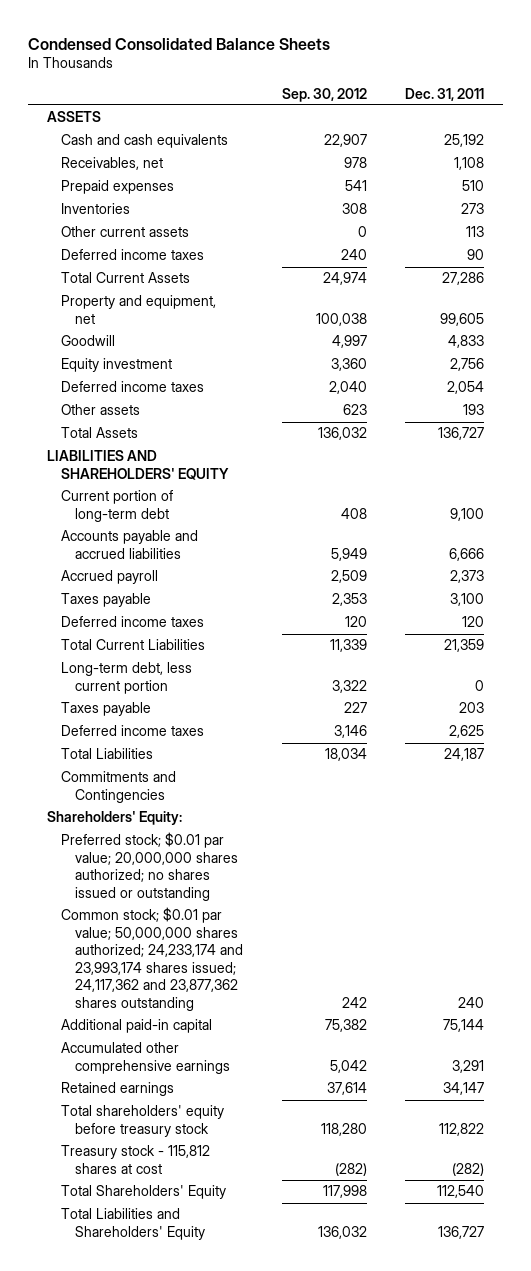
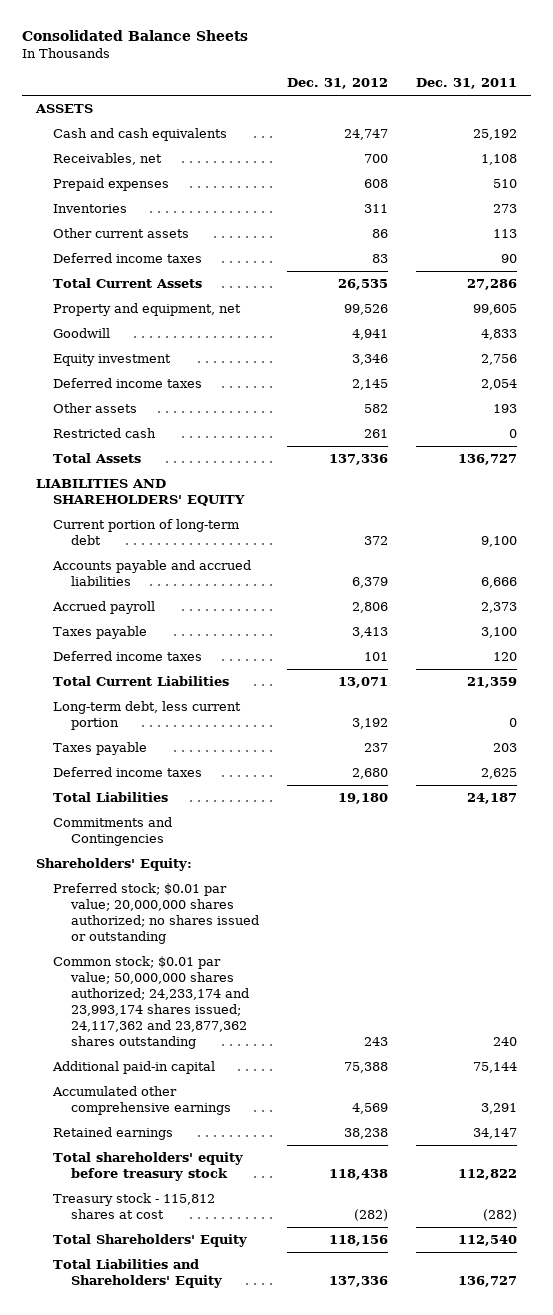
[28,37,331,50] Condensed Consolidated Balance Sheets -> [21,29,248,41] Consolidated Balance Sheets
[281,87,367,102] Sep. 30, 2012 -> none
none -> [287,78,389,90] Dec. 31, 2012
none -> [53,428,157,439] Restricted cash

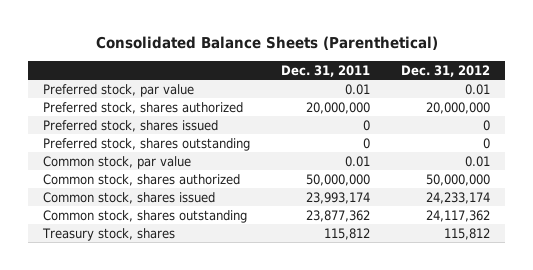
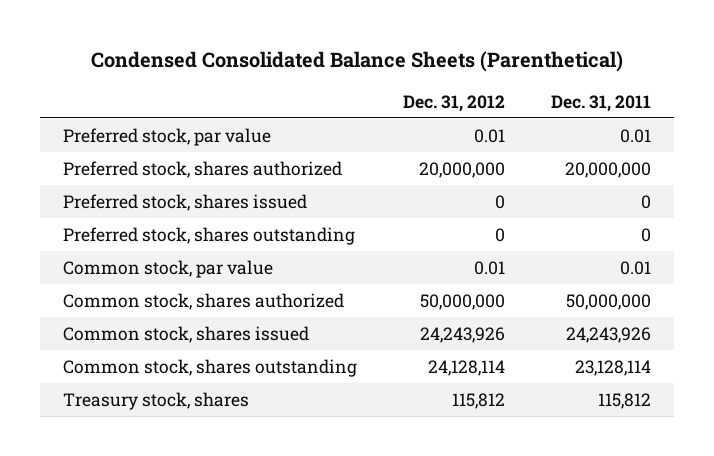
[95,36,438,51] Consolidated Balance Sheets (Parenthetical) -> [91,51,624,73] Condensed Consolidated Balance Sheets (Parenthetical)
[306,191,371,204] 23,993,174 -> [566,326,652,343] 24,243,926
[425,191,490,204] 24,233,174 -> [420,326,506,343] 24,243,926
[306,209,371,222] 23,877,362 -> [575,359,652,376] 23,128,114
[425,209,490,222] 24,117,362 -> [428,359,506,376] 24,128,114

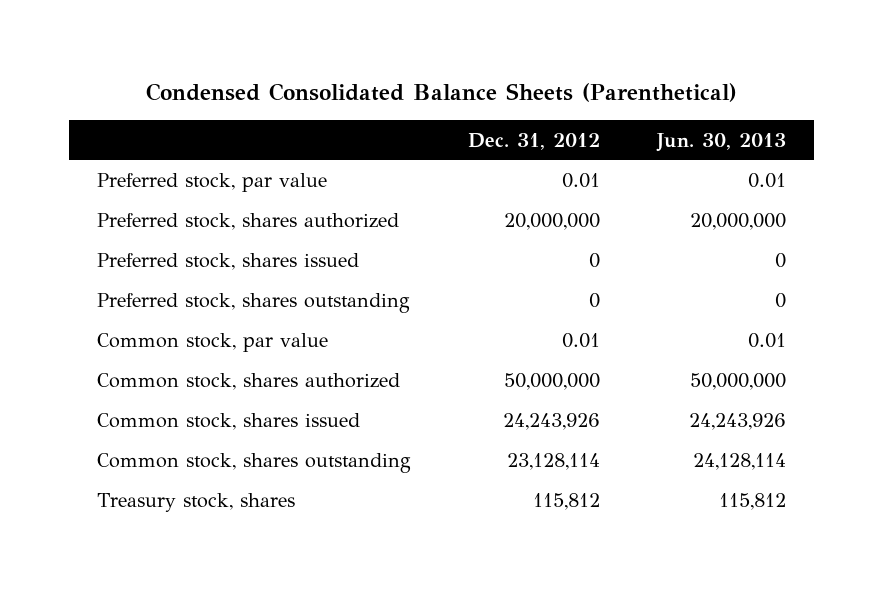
[551,94,652,112] Dec. 31, 2011 -> none
none -> [655,132,786,152] Jun. 30, 2013
[428,359,506,376] 24,128,114 -> [506,452,600,470] 23,128,114

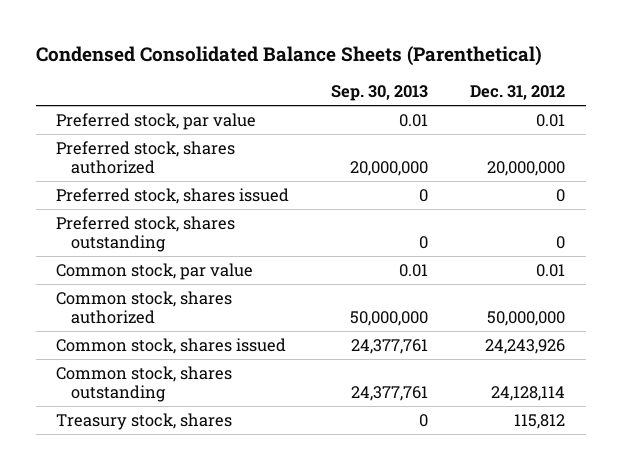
[655,132,786,152] Jun. 30, 2013 -> none
none -> [331,85,429,102] Sep. 30, 2013
[506,452,600,470] 23,128,114 -> [490,386,565,402] 24,128,114

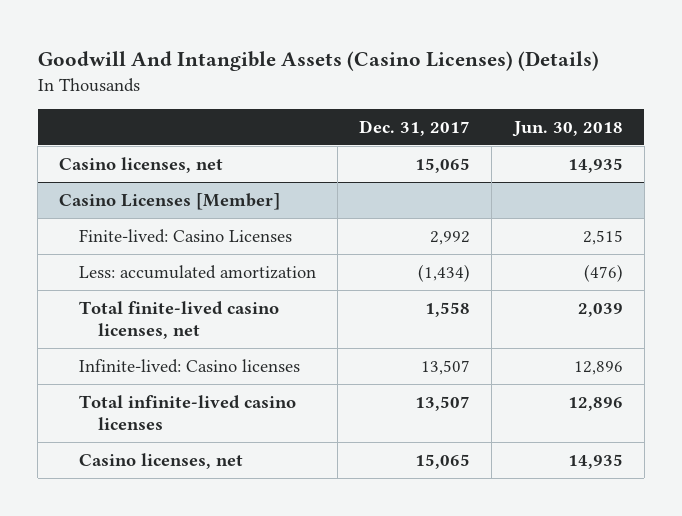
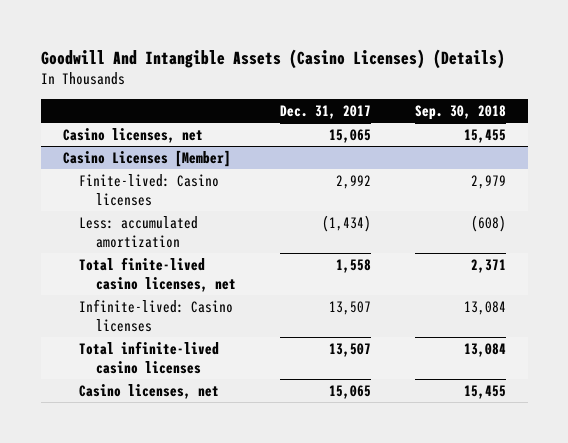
[511,120,623,137] Jun. 30, 2018 -> none
none -> [414,105,506,121] Sep. 30, 2018
[78,228,292,243] Finite-lived: Casino Licenses -> [79,173,220,206] Finite-lived: Casino licenses

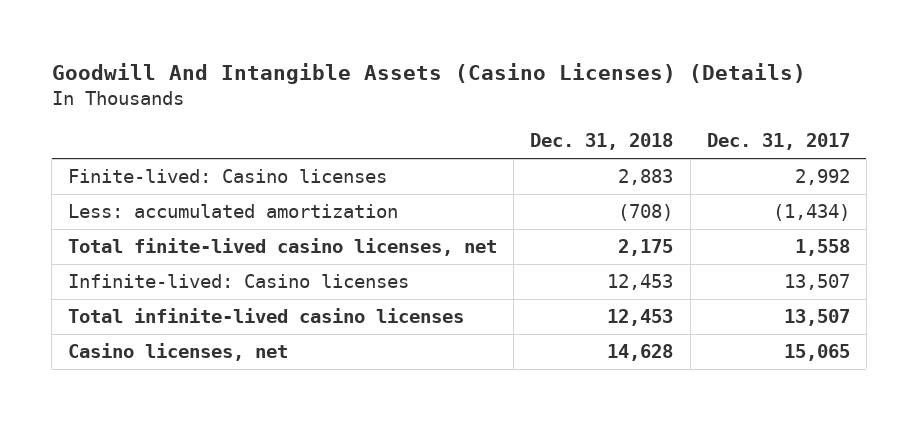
[414,105,506,121] Sep. 30, 2018 -> none
none -> [530,133,674,151] Dec. 31, 2018
[62,127,203,143] Casino licenses, net -> none
[62,149,231,167] Casino Licenses [Member] -> none

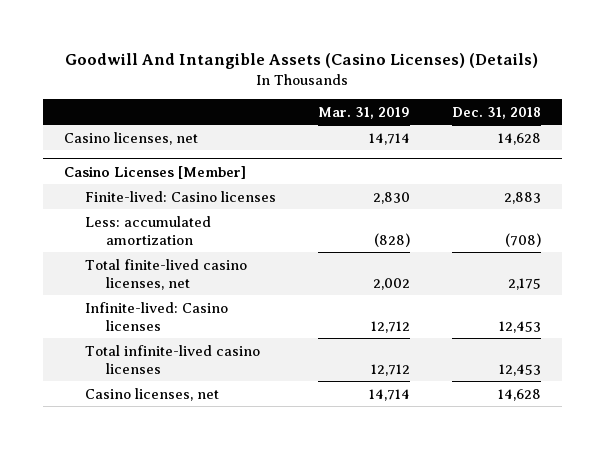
[706,133,850,151] Dec. 31, 2017 -> none
none -> [317,106,410,119] Mar. 31, 2019
none -> [64,131,199,145] Casino licenses, net
none -> [64,165,247,179] Casino Licenses [Member]

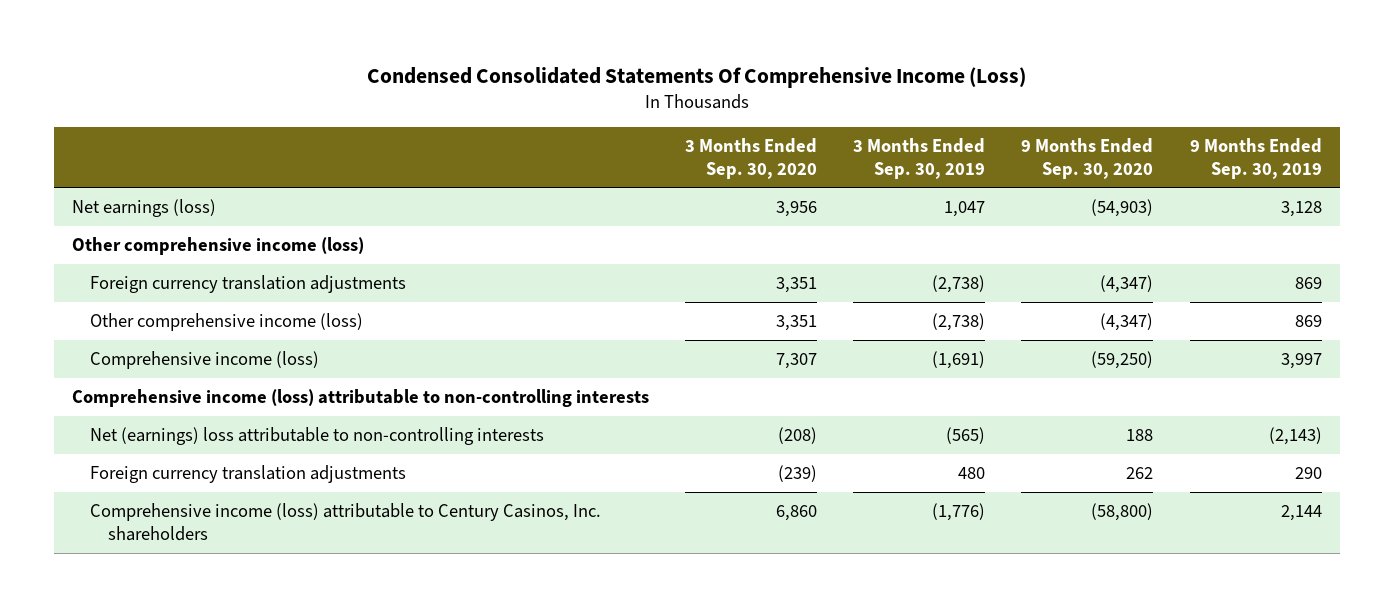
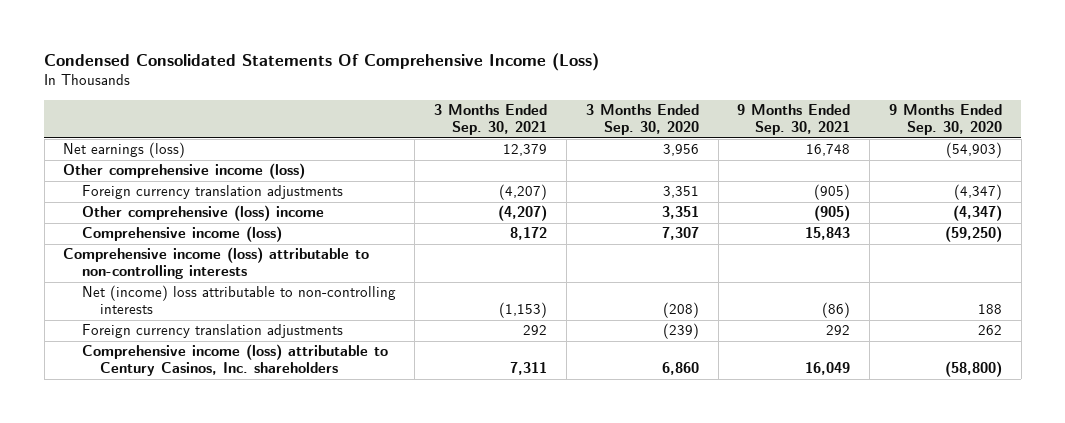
[853,137,986,179] 3 Months Ended Sep. 30, 2019 -> none
[1189,137,1322,179] 9 Months Ended Sep. 30, 2019 -> none
none -> [434,104,548,136] 3 Months Ended Sep. 30, 2021
none -> [737,104,851,136] 9 Months Ended Sep. 30, 2021
[89,312,363,331] Other comprehensive income (loss) -> [81,205,324,222] Other comprehensive (loss) income
[89,426,544,445] Net (earnings) loss attributable to non-controlling interests -> [81,285,396,315] Net (income) loss attributable to non-controlling interests

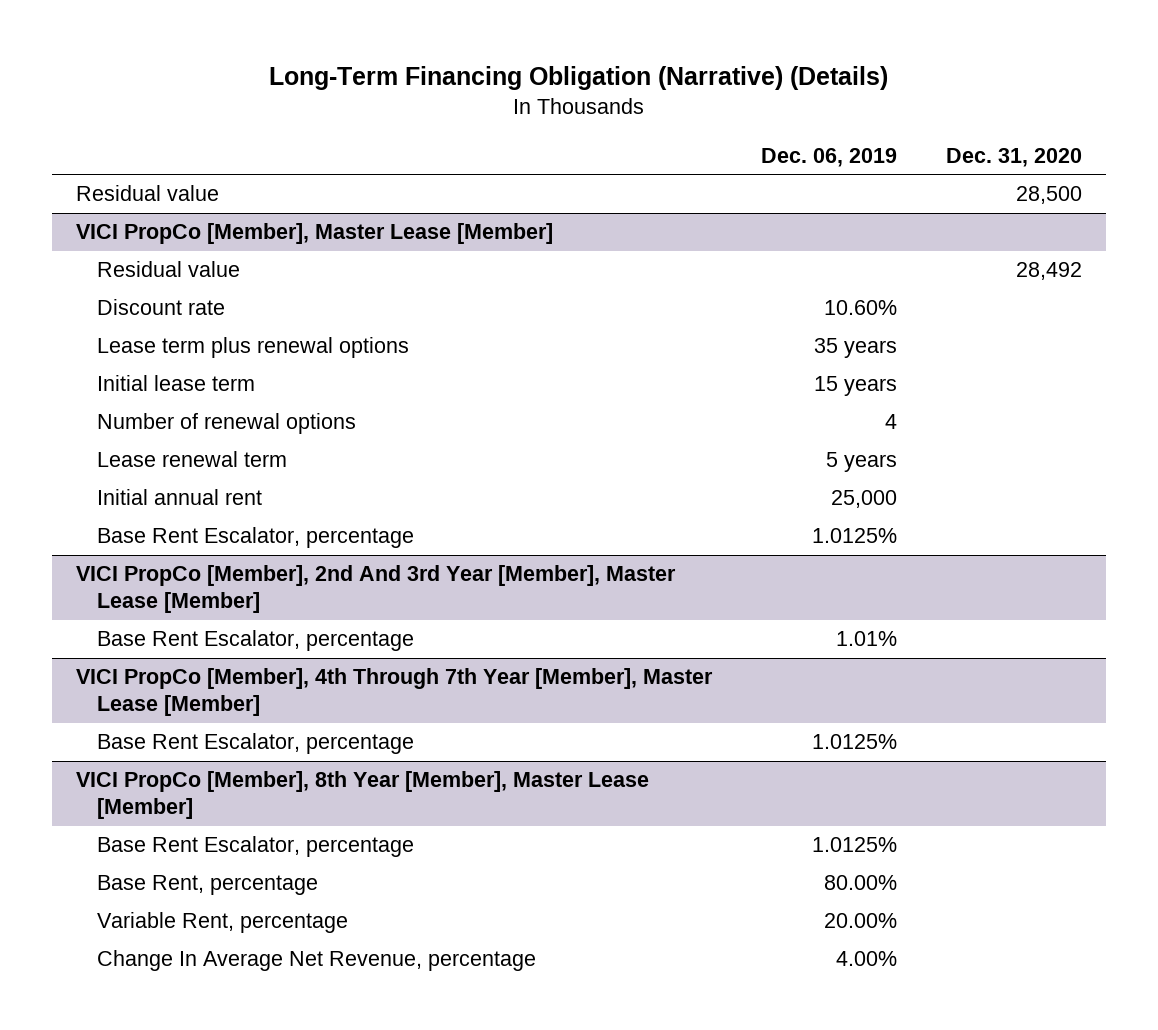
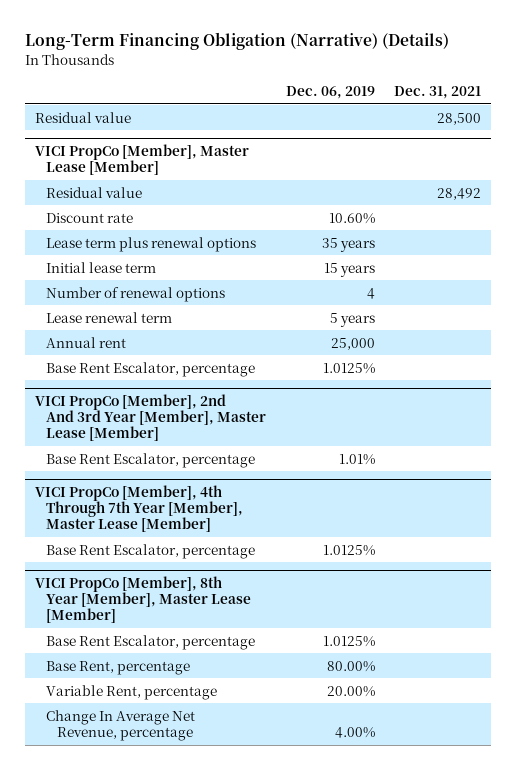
[945,147,1082,167] Dec. 31, 2020 -> none
none -> [394,86,482,100] Dec. 31, 2021
[96,489,262,506] Initial annual rent -> [46,336,127,348] Annual rent

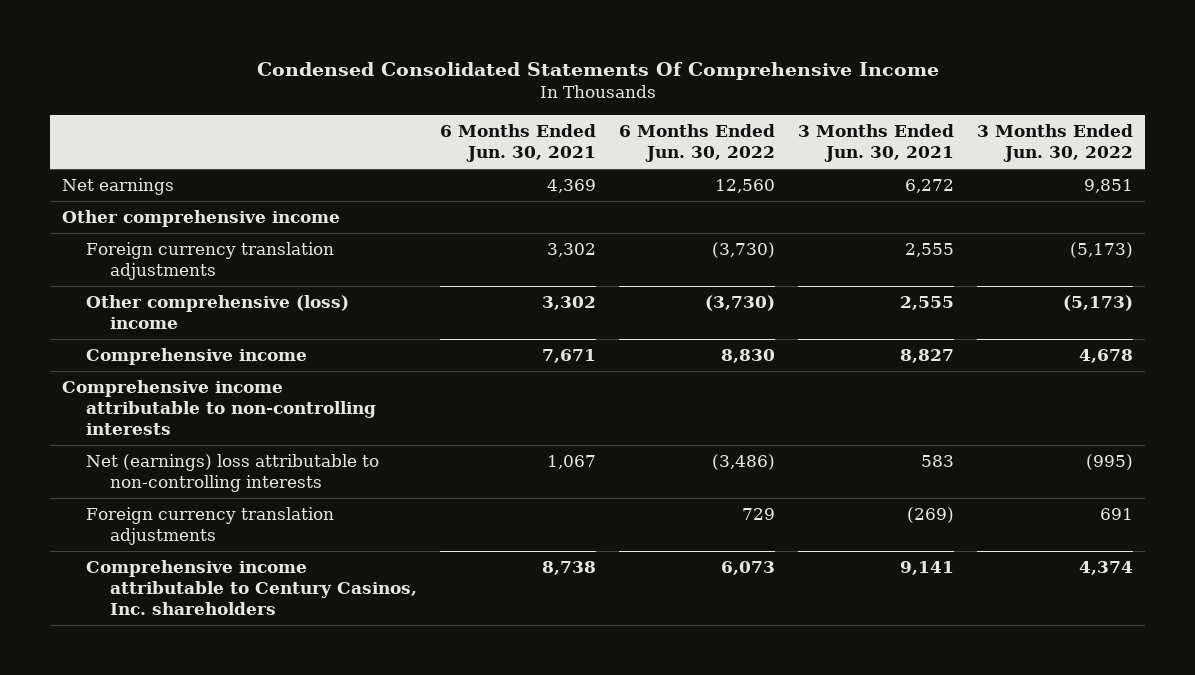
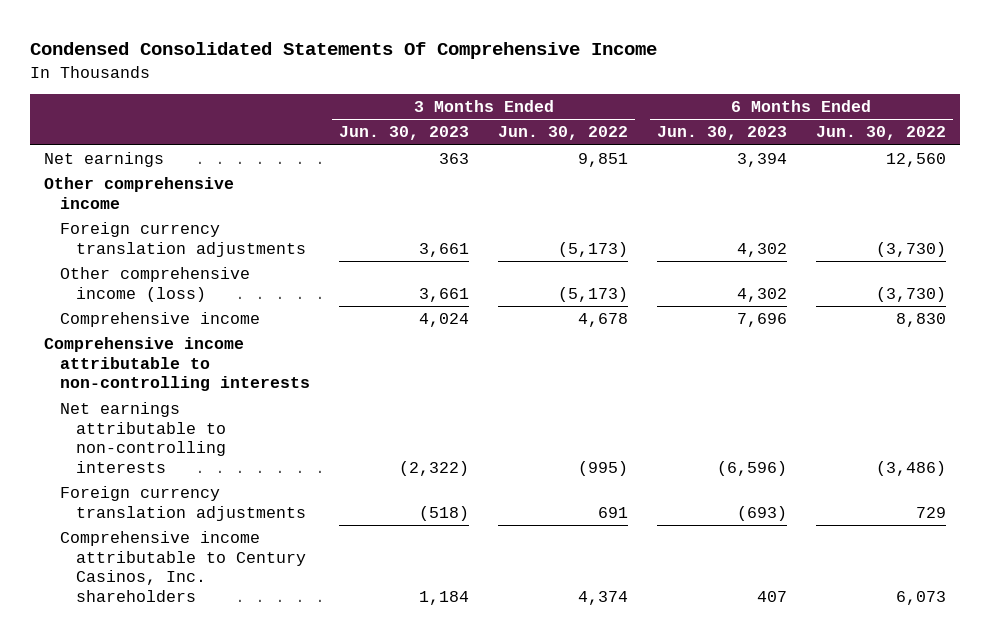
[440,124,597,163] 6 Months Ended Jun. 30, 2021 -> none
[798,124,955,163] 3 Months Ended Jun. 30, 2021 -> none
none -> [339,126,470,141] Jun. 30, 2023
none -> [656,126,787,141] Jun. 30, 2023
[86,295,350,330] Other comprehensive (loss) income -> [60,267,251,302] Other comprehensive income (loss)
[86,454,380,493] Net (earnings) loss attributable to non-controlling interests -> [60,402,226,474] Net earnings attributable to non-controlling interests

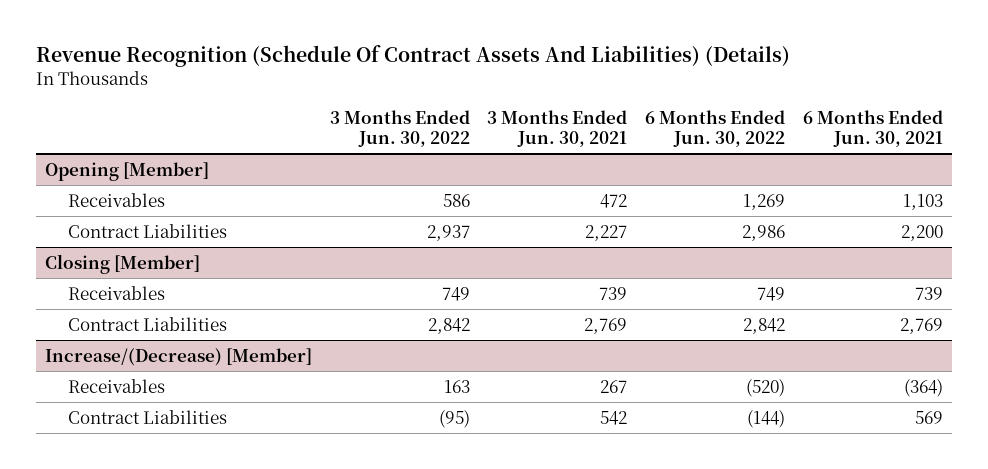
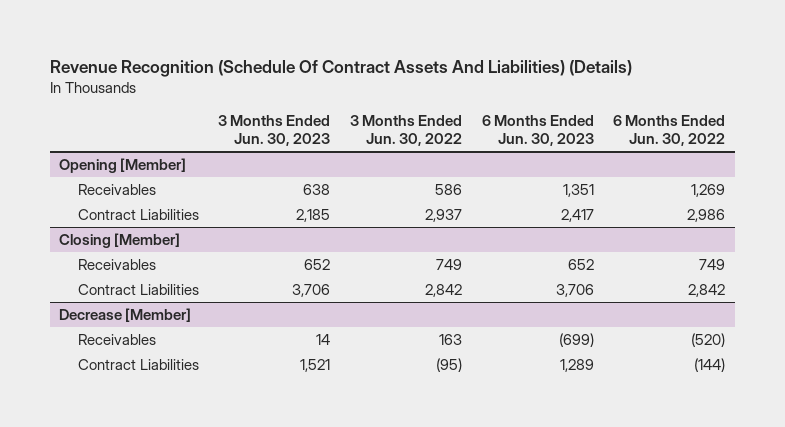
[487,109,628,147] 3 Months Ended Jun. 30, 2021 -> none
[803,109,944,147] 6 Months Ended Jun. 30, 2021 -> none
none -> [218,114,331,147] 3 Months Ended Jun. 30, 2023
none -> [481,114,594,147] 6 Months Ended Jun. 30, 2023
[44,347,312,366] Increase/(Decrease) [Member] -> [59,307,192,322] Decrease [Member]

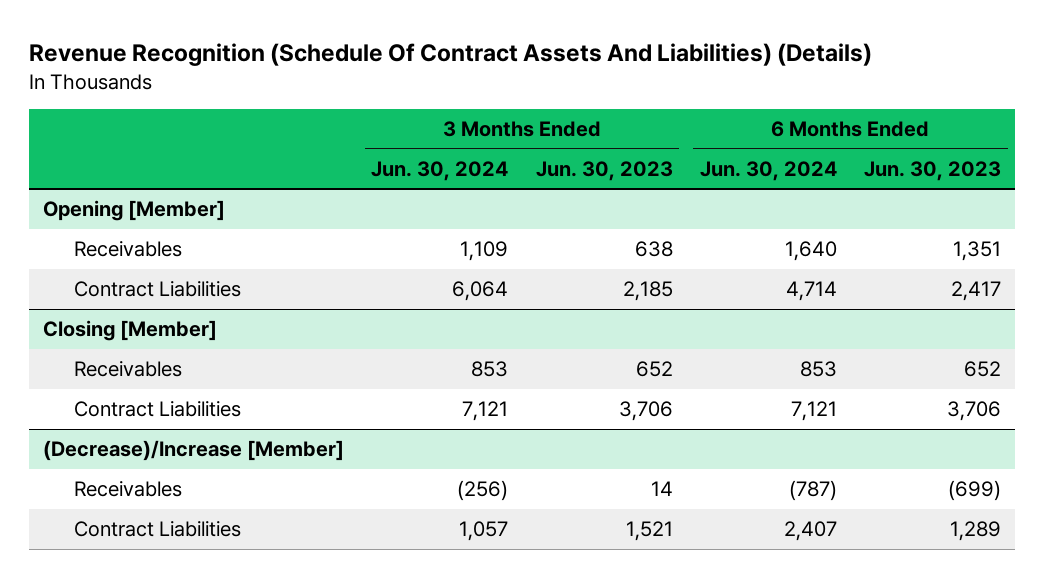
[350,114,463,147] 3 Months Ended Jun. 30, 2022 -> none
[613,114,726,147] 6 Months Ended Jun. 30, 2022 -> none
none -> [371,160,509,181] Jun. 30, 2024
none -> [699,160,837,181] Jun. 30, 2024
[59,307,192,322] Decrease [Member] -> [43,440,345,462] (Decrease)/Increase [Member]

